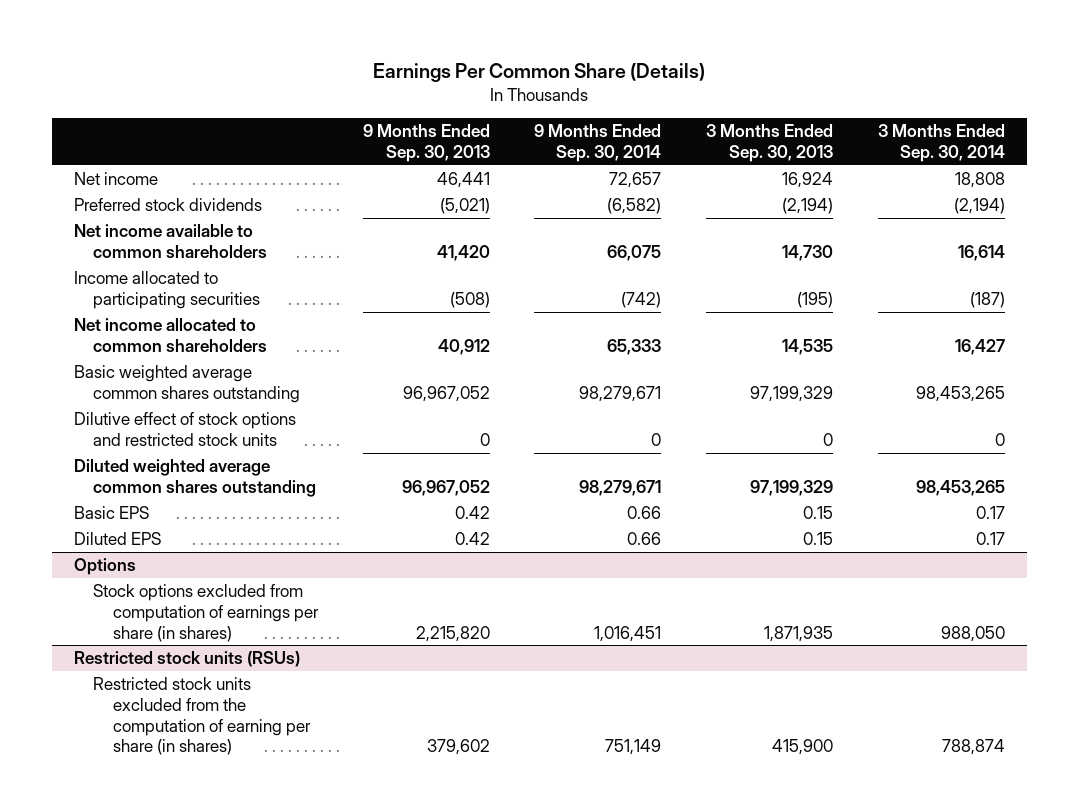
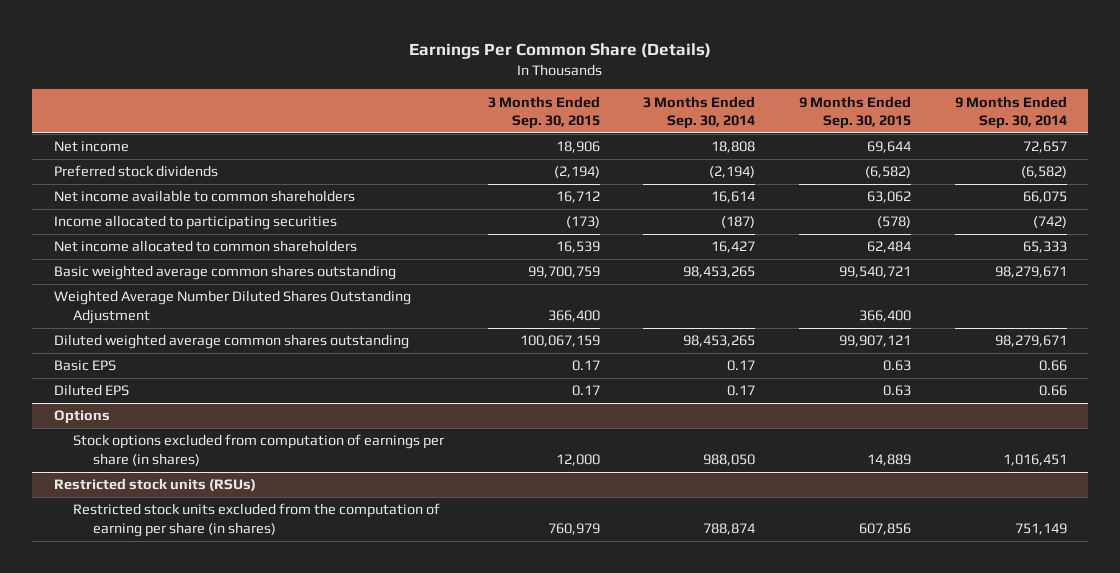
[362,124,490,163] 9 Months Ended Sep. 30, 2013 -> none
[706,124,834,163] 3 Months Ended Sep. 30, 2013 -> none
none -> [487,95,600,130] 3 Months Ended Sep. 30, 2015
none -> [799,95,912,130] 9 Months Ended Sep. 30, 2015
[74,412,297,446] Dilutive effect of stock options and restricted stock units -> none
none -> [53,290,411,324] Weighted Average Number Diluted Shares Outstanding Adjustment

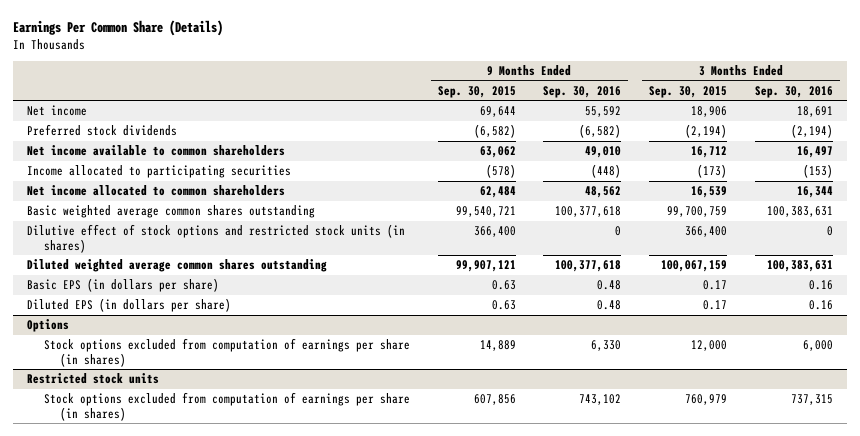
[643,95,756,130] 3 Months Ended Sep. 30, 2014 -> none
[954,95,1067,130] 9 Months Ended Sep. 30, 2014 -> none
none -> [543,85,622,98] Sep. 30, 2016
none -> [754,85,833,98] Sep. 30, 2016
[53,290,411,324] Weighted Average Number Diluted Shares Outstanding Adjustment -> [27,224,406,253] Dilutive effect of stock options and restricted stock units (in shares)
[53,360,116,372] Basic EPS -> [27,278,220,293] Basic EPS (in dollars per share)
[53,384,129,397] Diluted EPS -> [27,298,232,313] Diluted EPS (in dollars per share)
[53,478,256,492] Restricted stock units (RSUs) -> [27,373,160,385] Restricted stock units
[73,503,441,537] Restricted stock units excluded from the computation of earning per share (in shares) -> [43,392,410,421] Stock options excluded from computation of earnings per share (in shares)

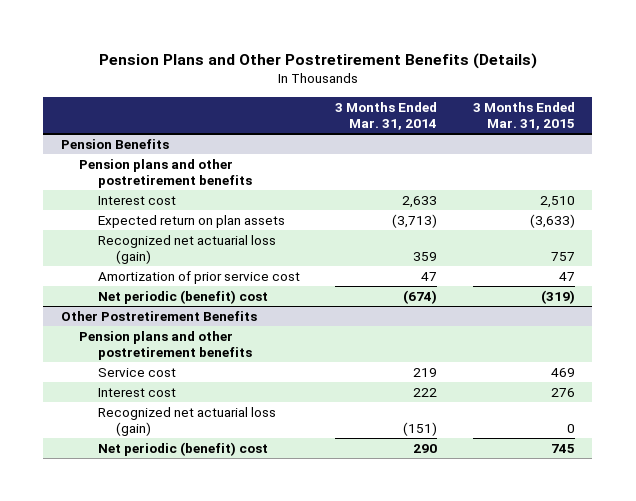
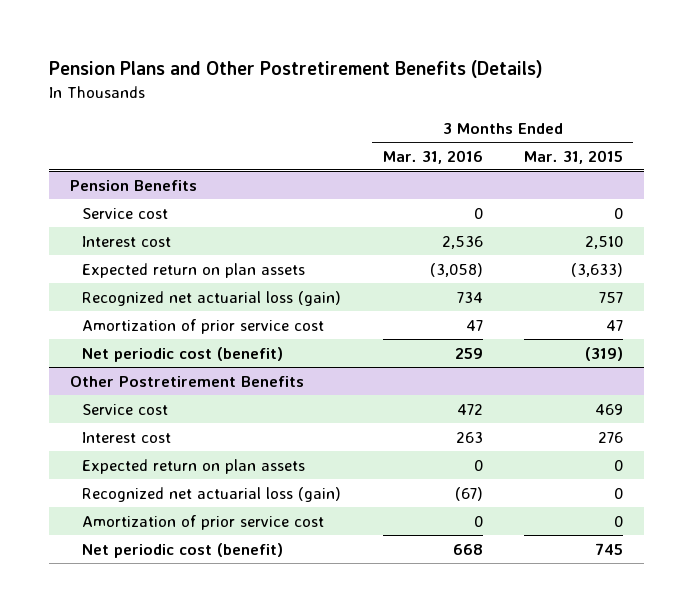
[335,101,438,130] 3 Months Ended Mar. 31, 2014 -> none
none -> [382,149,483,164] Mar. 31, 2016
[79,158,252,189] Pension plans and other postretirement benefits -> none
none -> [82,207,169,219] Service cost
[97,289,268,304] Net periodic (benefit) cost -> [82,346,284,362] Net periodic cost (benefit)
[79,330,252,361] Pension plans and other postretirement benefits -> none
none -> [82,458,306,474] Expected return on plan assets
none -> [82,514,325,530] Amortization of prior service cost
[97,441,268,456] Net periodic (benefit) cost -> [82,542,284,558] Net periodic cost (benefit)

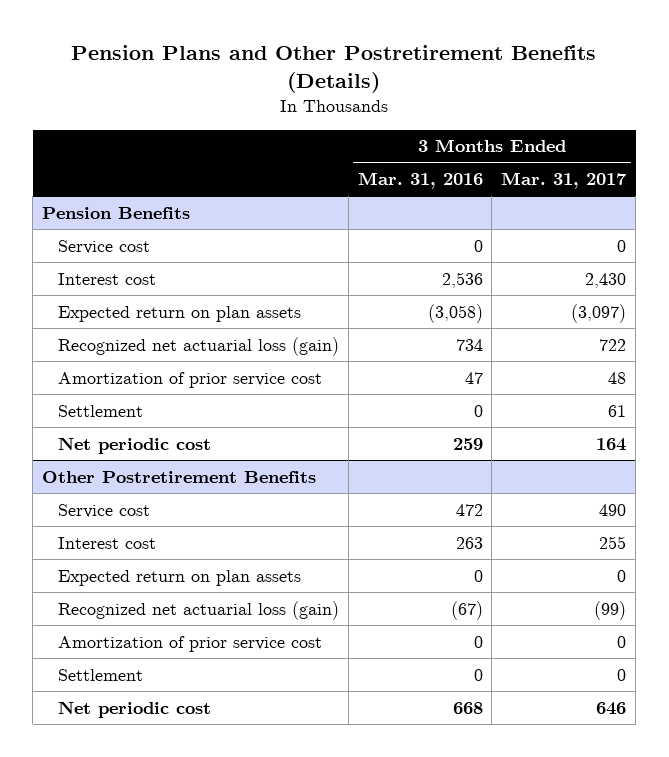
[523,149,623,164] Mar. 31, 2015 -> none
none -> [501,172,628,190] Mar. 31, 2017
none -> [57,404,143,417] Settlement
[82,346,284,362] Net periodic cost (benefit) -> [57,436,211,454] Net periodic cost
none -> [57,668,143,681] Settlement
[82,542,284,558] Net periodic cost (benefit) -> [57,700,211,718] Net periodic cost

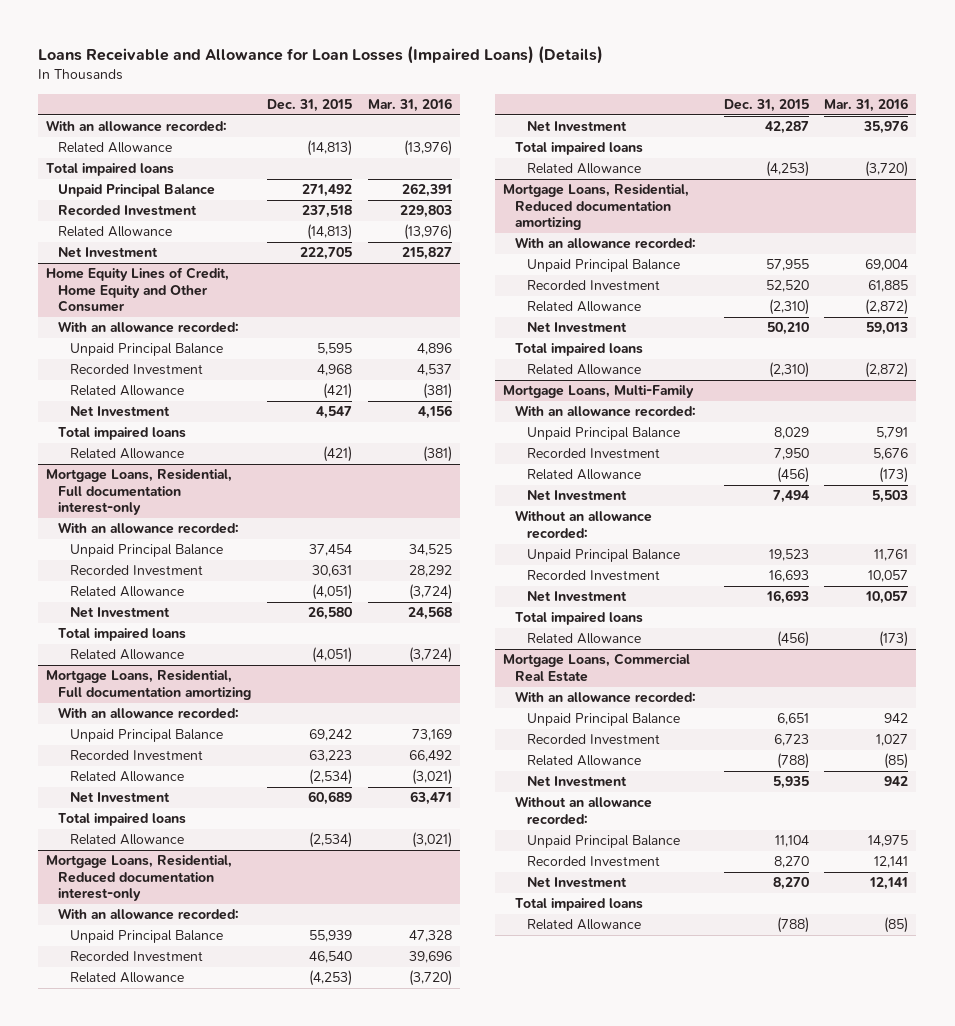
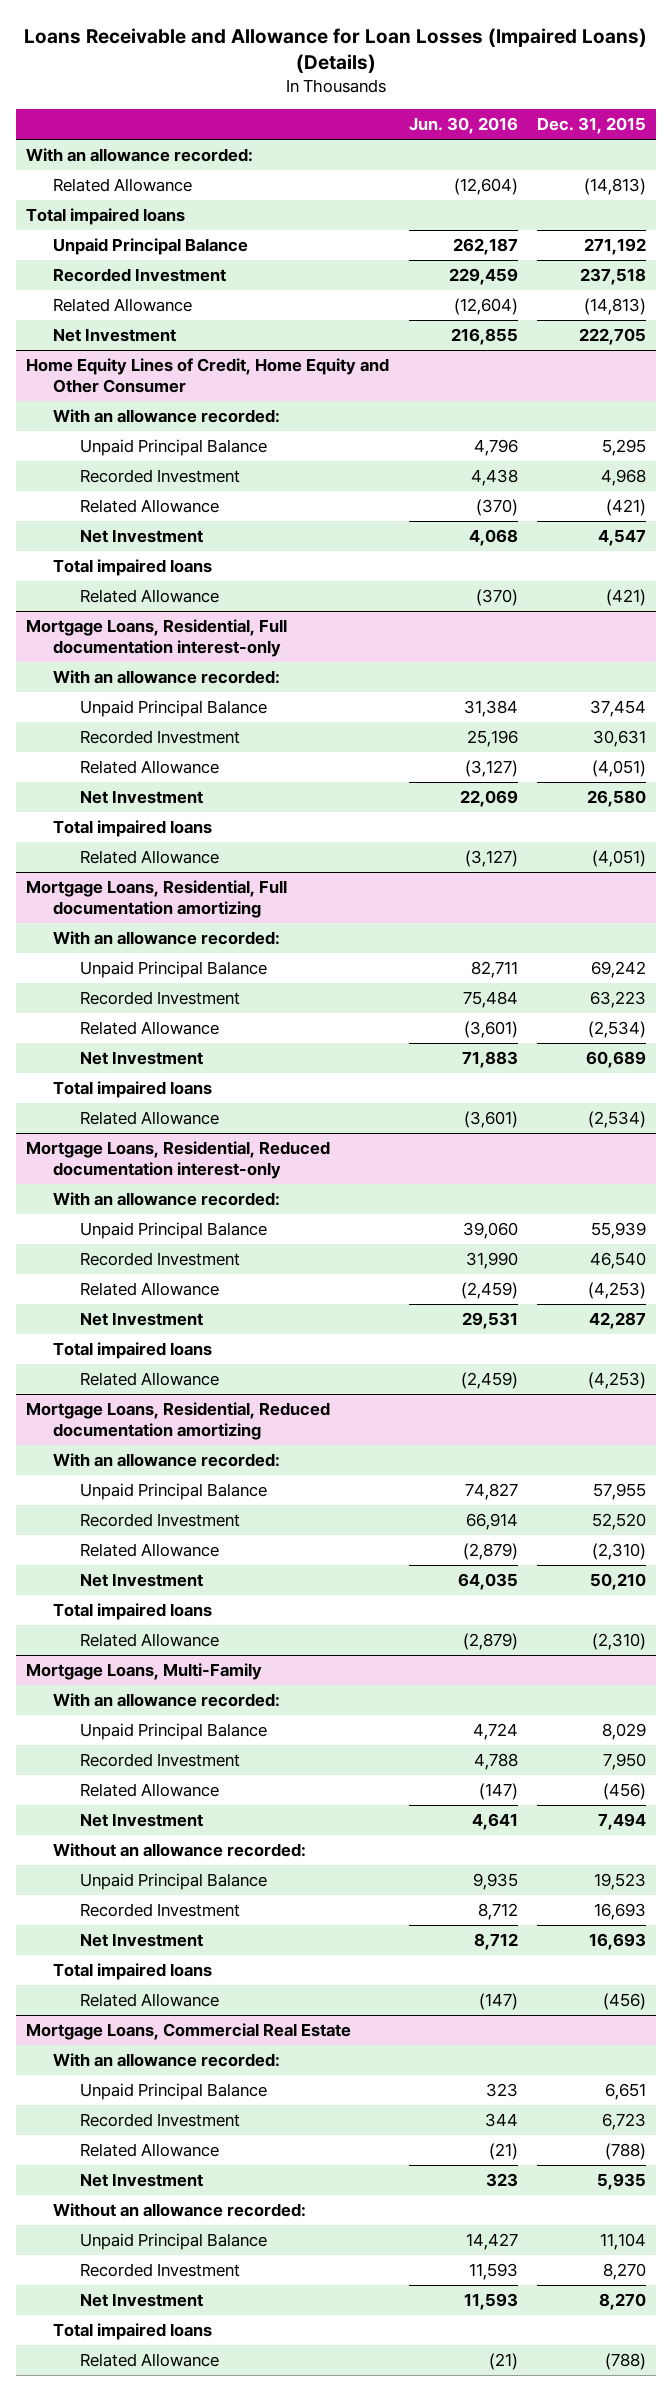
[367,97,452,112] Mar. 31, 2016 -> none
none -> [408,117,518,135] Jun. 30, 2016
[302,184,353,198] 271,492 -> [584,238,647,256] 271,192
[317,343,353,356] 5,595 -> [602,439,647,457] 5,295

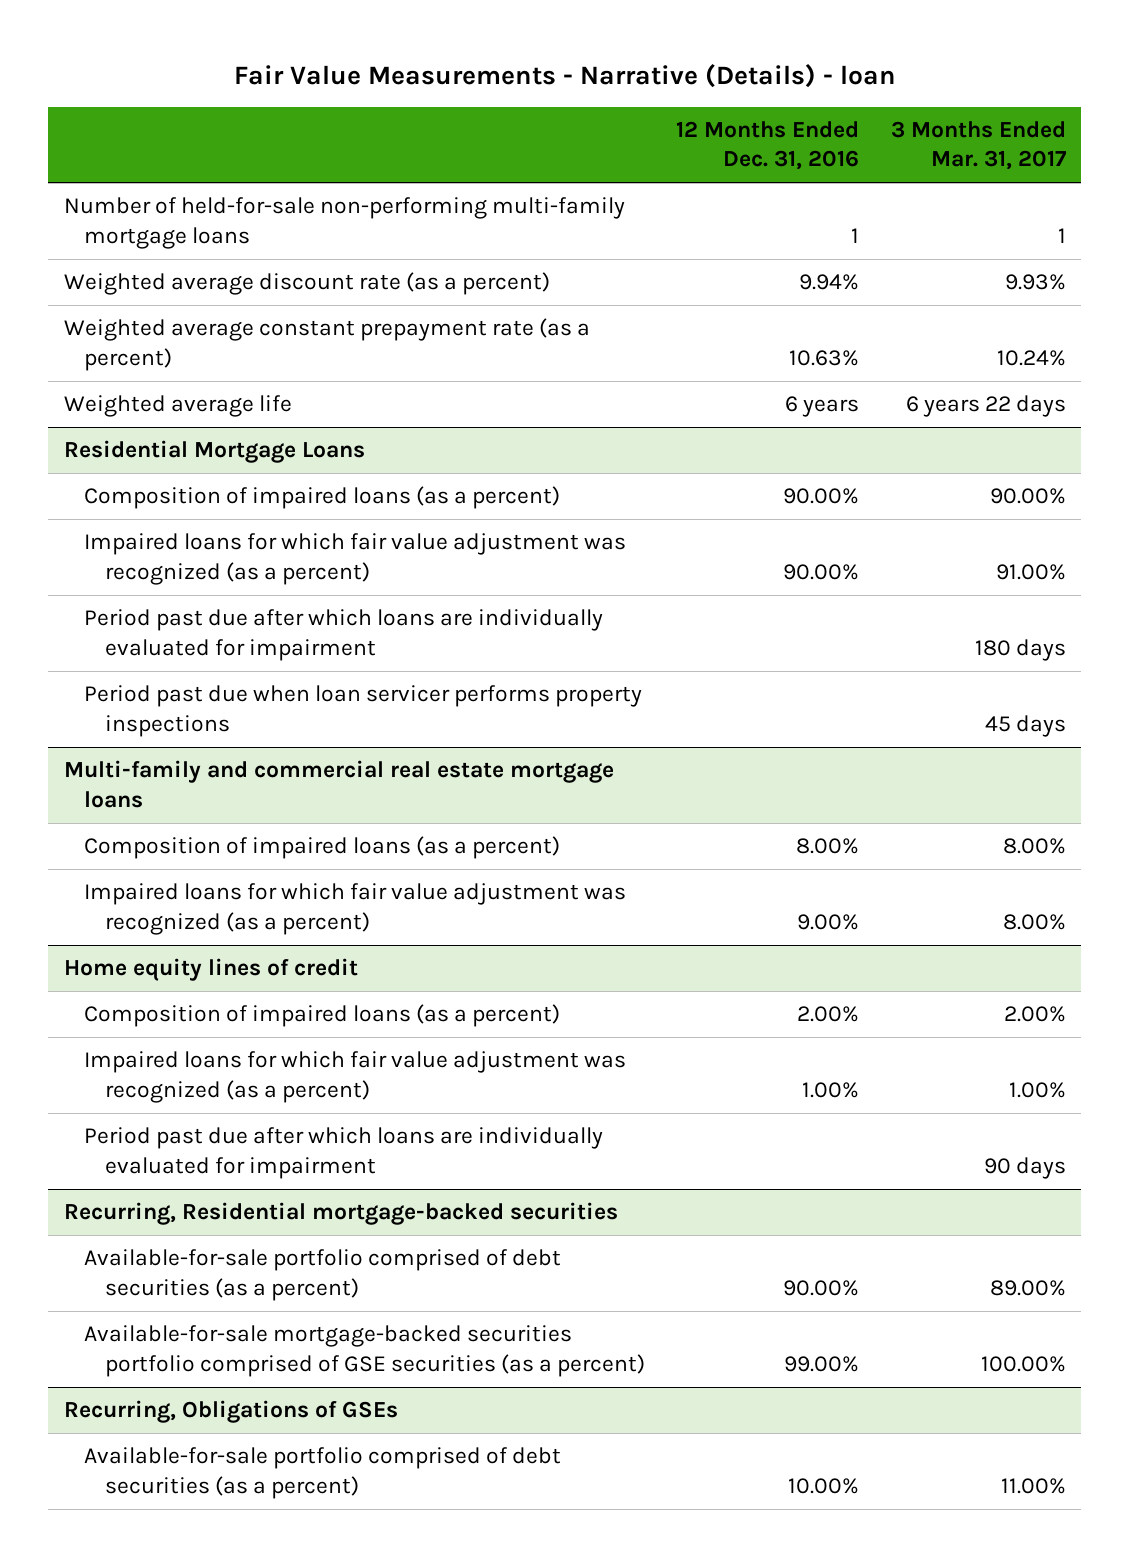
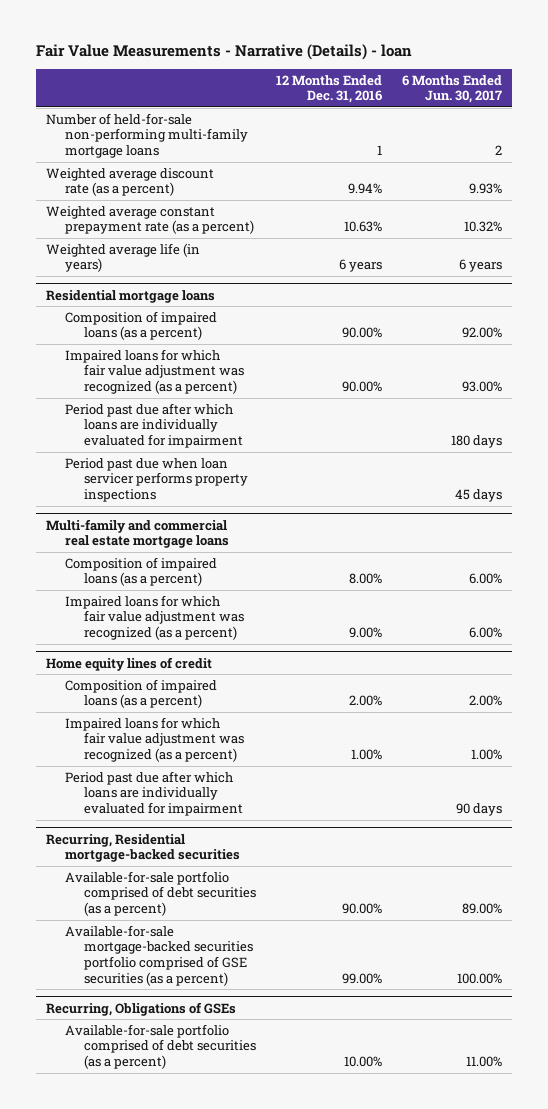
[890,120,1067,171] 3 Months Ended Mar. 31, 2017 -> none
none -> [402,74,503,104] 6 Months Ended Jun. 30, 2017
[63,395,292,418] Weighted average life -> [45,242,200,273] Weighted average life (in years)
[63,440,365,464] Residential Mortgage Loans -> [45,289,215,303] Residential mortgage loans

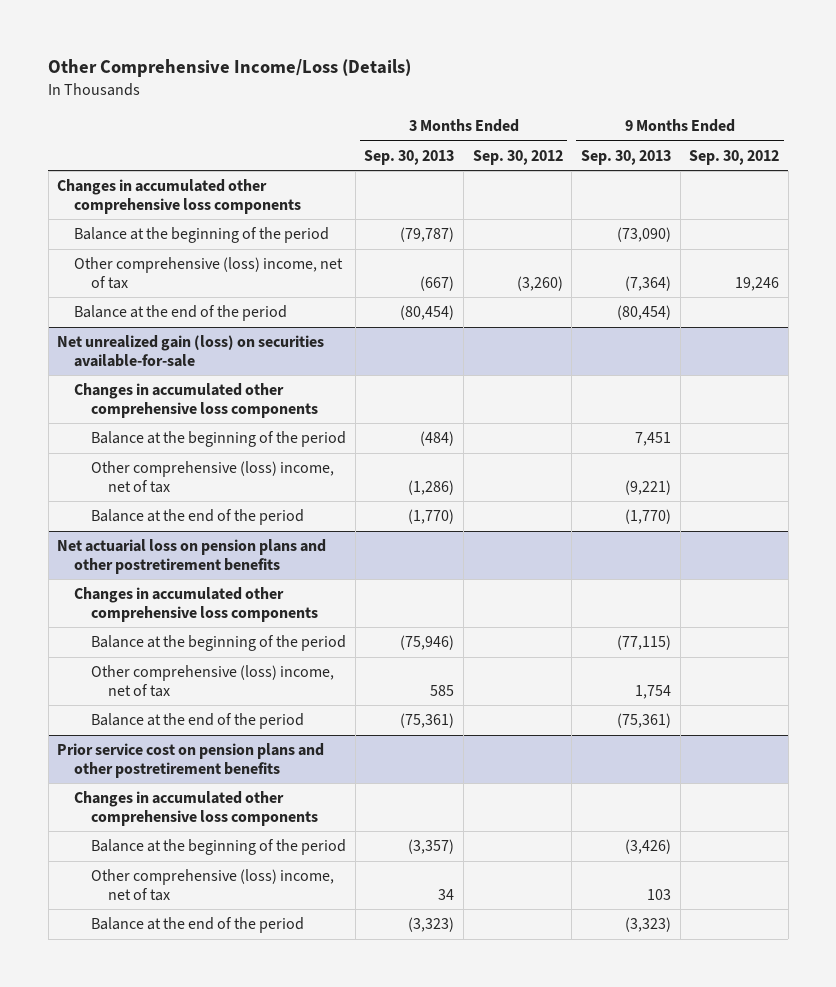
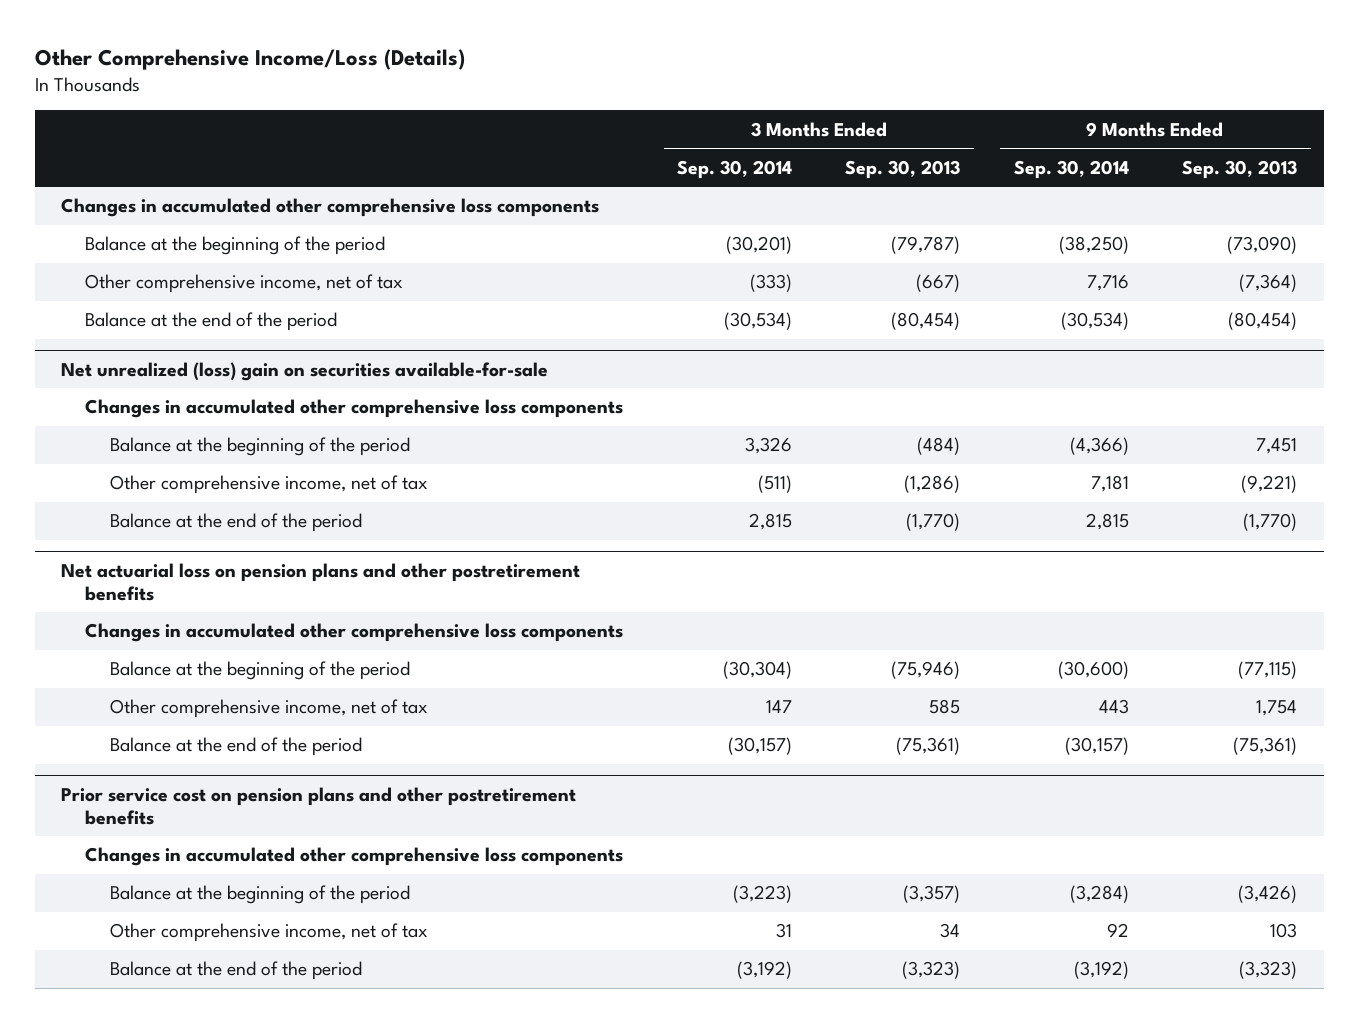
[472,149,563,165] Sep. 30, 2012 -> none
[689,149,780,165] Sep. 30, 2012 -> none
none -> [676,159,792,179] Sep. 30, 2014
none -> [1013,159,1129,179] Sep. 30, 2014
[74,257,344,289] Other comprehensive (loss) income, net of tax -> [85,274,404,294] Other comprehensive income, net of tax
[57,335,325,367] Net unrealized gain (loss) on securities available-for-sale -> [61,361,549,381] Net unrealized (loss) gain on securities available-for-sale
[91,461,335,493] Other comprehensive (loss) income, net of tax -> [109,475,428,495] Other comprehensive income, net of tax
[91,665,335,697] Other comprehensive (loss) income, net of tax -> [109,699,428,719] Other comprehensive income, net of tax
[91,869,335,901] Other comprehensive (loss) income, net of tax -> [109,923,428,943] Other comprehensive income, net of tax

